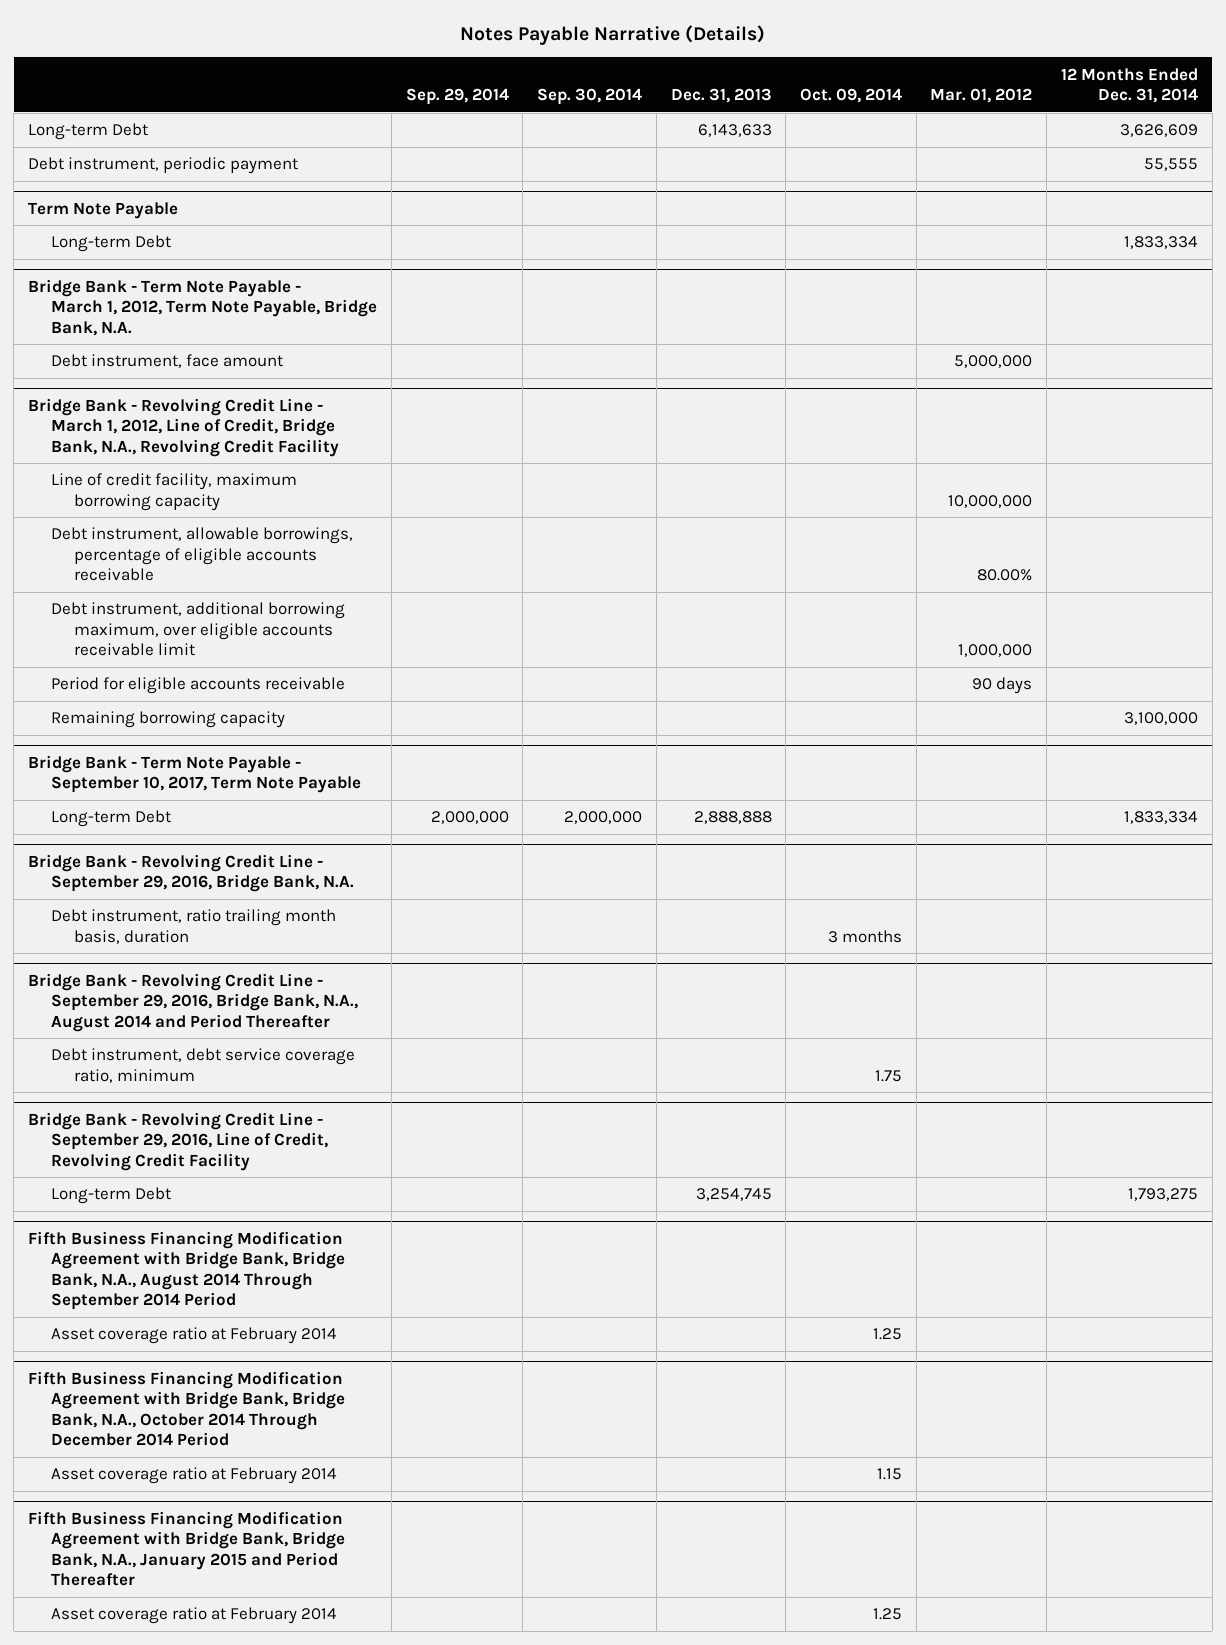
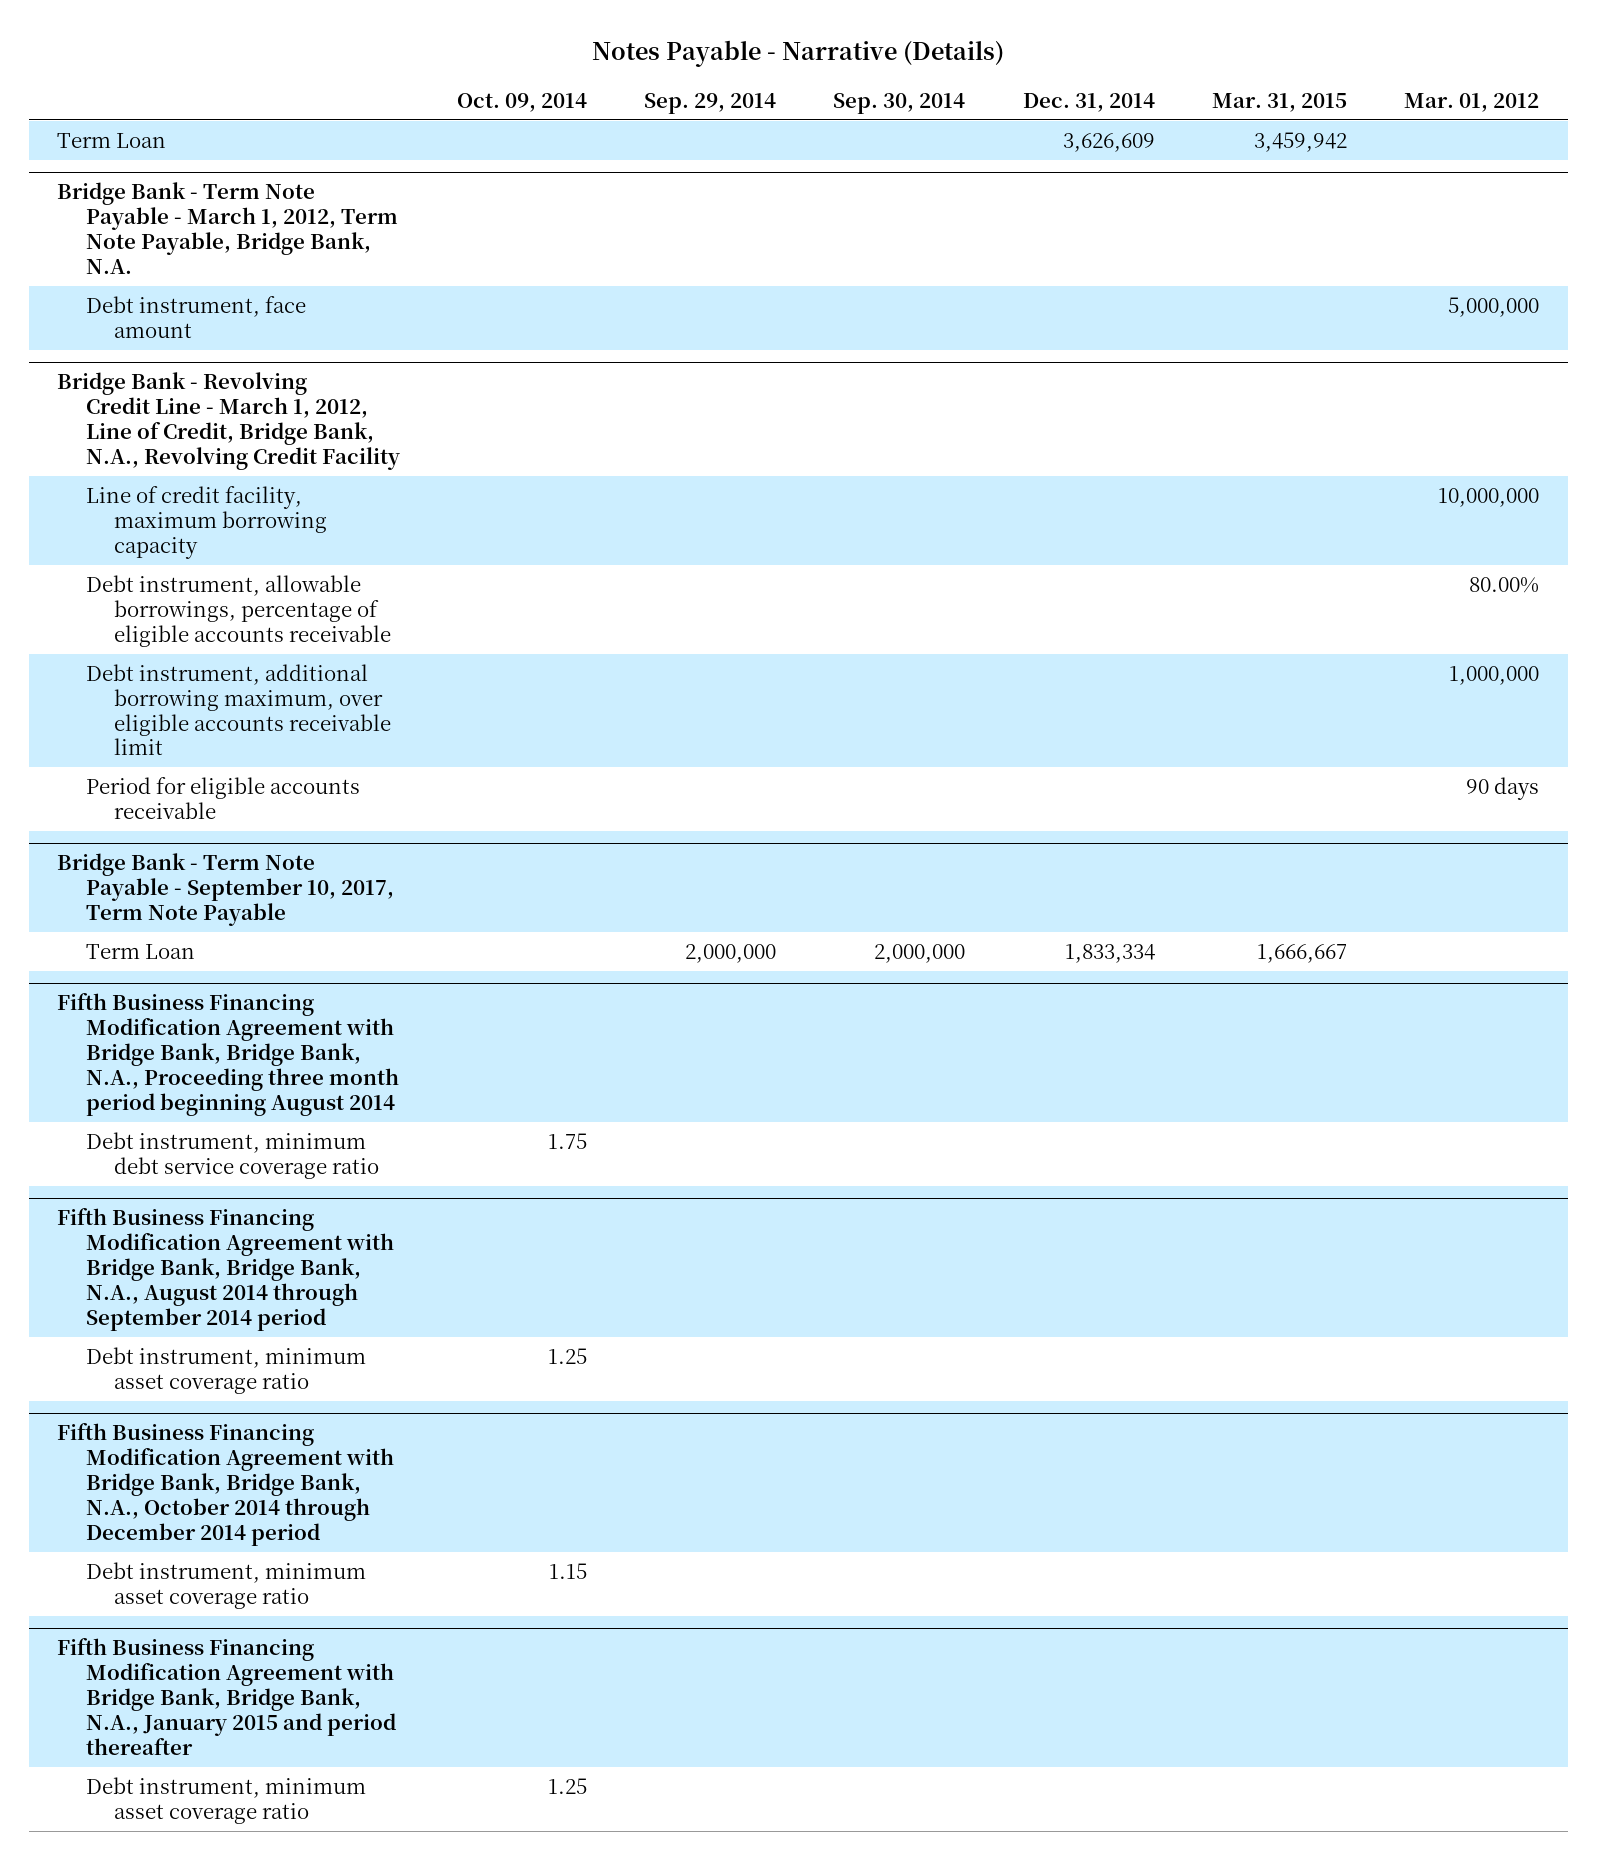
[460,25,766,46] Notes Payable Narrative (Details) -> [592,40,1005,68] Notes Payable - Narrative (Details)
[670,88,772,104] Dec. 31, 2013 -> none
[1060,67,1198,104] 12 Months Ended Dec. 31, 2014 -> none
none -> [1022,92,1155,112] Dec. 31, 2014
none -> [1212,92,1348,112] Mar. 31, 2015
[28,157,299,175] Debt instrument, periodic payment -> none
[28,201,179,219] Term Note Payable -> none
[51,235,172,253] Long-term Debt -> none
[28,123,149,141] Long-term Debt -> [57,132,167,148] Term Loan
[51,711,286,729] Remaining borrowing capacity -> none
[28,853,355,893] Bridge Bank - Revolving Credit Line - September 29, 2016, Bridge Bank, N.A. -> none
[51,909,337,944] Debt instrument, ratio trailing month basis, duration -> none
[28,972,359,1032] Bridge Bank - Revolving Credit Line - September 29, 2016, Bridge Bank, N.A., August 2014 and Period Thereafter -> none
[51,1048,356,1083] Debt instrument, debt service coverage ratio, minimum -> none
[28,1111,329,1171] Bridge Bank - Revolving Credit Line - September 29, 2016, Line of Credit, Revolving Credit Facility -> none
[51,1187,172,1205] Long-term Debt -> none
[51,810,172,828] Long-term Debt -> [85,943,195,959] Term Loan
none -> [57,993,399,1116] Fifth Business Financing Modification Agreement with Bridge Bank, Bridge Bank, N.A., Proceeding three month period beginning August 2014
none -> [85,1131,379,1179] Debt instrument, minimum debt service coverage ratio
[28,1230,346,1311] Fifth Business Financing Modification Agreement with Bridge Bank, Bridge Bank, N.A., August 2014 Through September 2014 Period -> [57,1208,394,1331] Fifth Business Financing Modification Agreement with Bridge Bank, Bridge Bank, N.A., August 2014 through September 2014 period
[51,1327,338,1345] Asset coverage ratio at February 2014 -> [85,1346,366,1394] Debt instrument, minimum asset coverage ratio
[28,1370,346,1447] Fifth Business Financing Modification Agreement with Bridge Bank, Bridge Bank, N.A., October 2014 Through December 2014 Period -> [57,1423,394,1546] Fifth Business Financing Modification Agreement with Bridge Bank, Bridge Bank, N.A., October 2014 through December 2014 period
[51,1467,338,1485] Asset coverage ratio at February 2014 -> [85,1561,366,1609] Debt instrument, minimum asset coverage ratio
[28,1510,346,1587] Fifth Business Financing Modification Agreement with Bridge Bank, Bridge Bank, N.A., January 2015 and Period Thereafter -> [57,1638,396,1755] Fifth Business Financing Modification Agreement with Bridge Bank, Bridge Bank, N.A., January 2015 and period thereafter
[51,1607,338,1625] Asset coverage ratio at February 2014 -> [85,1776,366,1824] Debt instrument, minimum asset coverage ratio

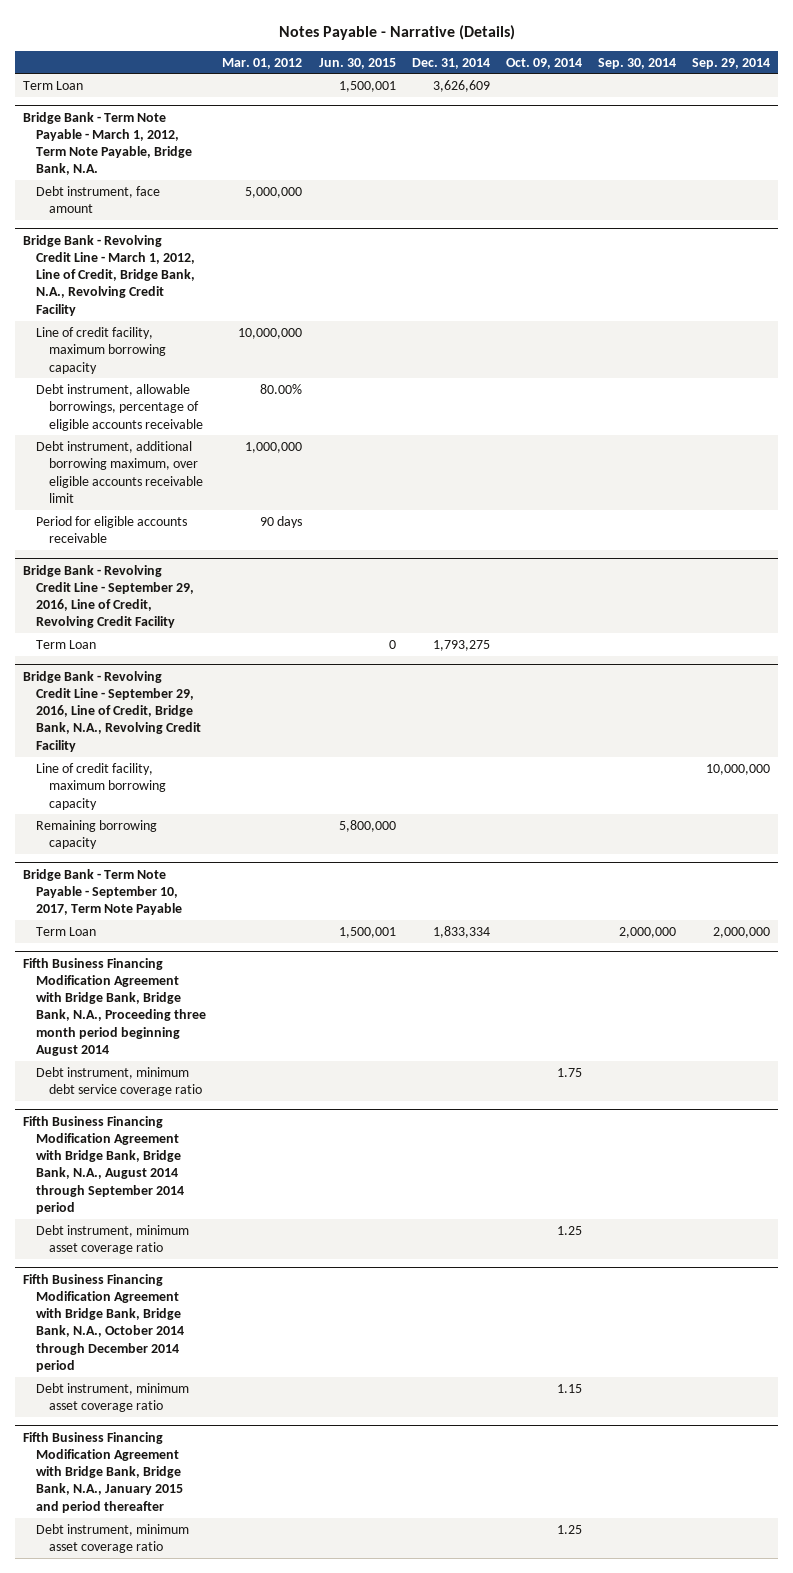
[1212,92,1348,112] Mar. 31, 2015 -> none
none -> [318,57,396,69] Jun. 30, 2015
none -> [23,564,195,629] Bridge Bank - Revolving Credit Line - September 29, 2016, Line of Credit, Revolving Credit Facility
none -> [36,639,97,649] Term Loan
none -> [23,670,202,752] Bridge Bank - Revolving Credit Line - September 29, 2016, Line of Credit, Bridge Bank, N.A., Revolving Credit Facility
none -> [36,762,167,810] Line of credit facility, maximum borrowing capacity
none -> [36,819,158,850] Remaining borrowing capacity

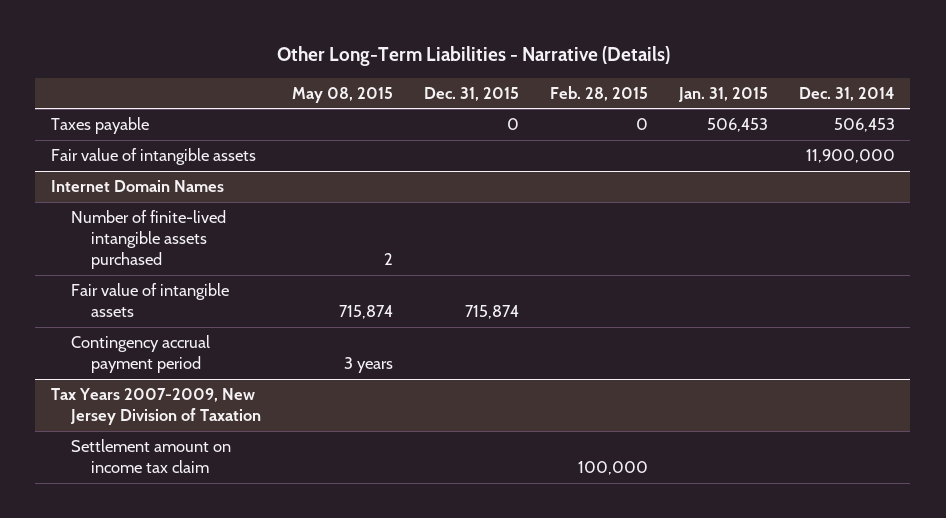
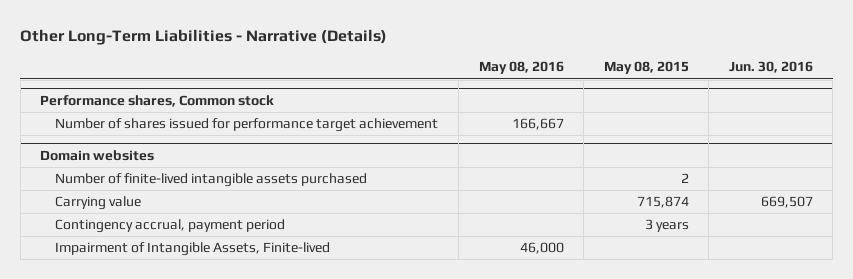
[424,86,520,101] Dec. 31, 2015 -> none
[549,85,648,101] Feb. 28, 2015 -> none
[677,86,768,102] Jan. 31, 2015 -> none
[798,86,895,101] Dec. 31, 2014 -> none
none -> [478,61,564,75] May 08, 2016
none -> [728,61,813,74] Jun. 30, 2016
[50,117,149,135] Taxes payable -> none
[50,148,256,166] Fair value of intangible assets -> none
none -> [40,94,275,107] Performance shares, Common stock
none -> [55,118,439,133] Number of shares issued for performance target achievement
[50,180,224,193] Internet Domain Names -> [40,149,155,161] Domain websites
[50,388,262,426] Tax Years 2007-2009, New Jersey Division of Taxation -> none
[71,439,232,474] Settlement amount on income tax claim -> none
[71,283,230,318] Fair value of intangible assets -> [55,196,142,211] Carrying value
[71,335,211,374] Contingency accrual payment period -> [55,219,286,234] Contingency accrual, payment period
none -> [55,242,331,257] Impairment of Intangible Assets, Finite-lived

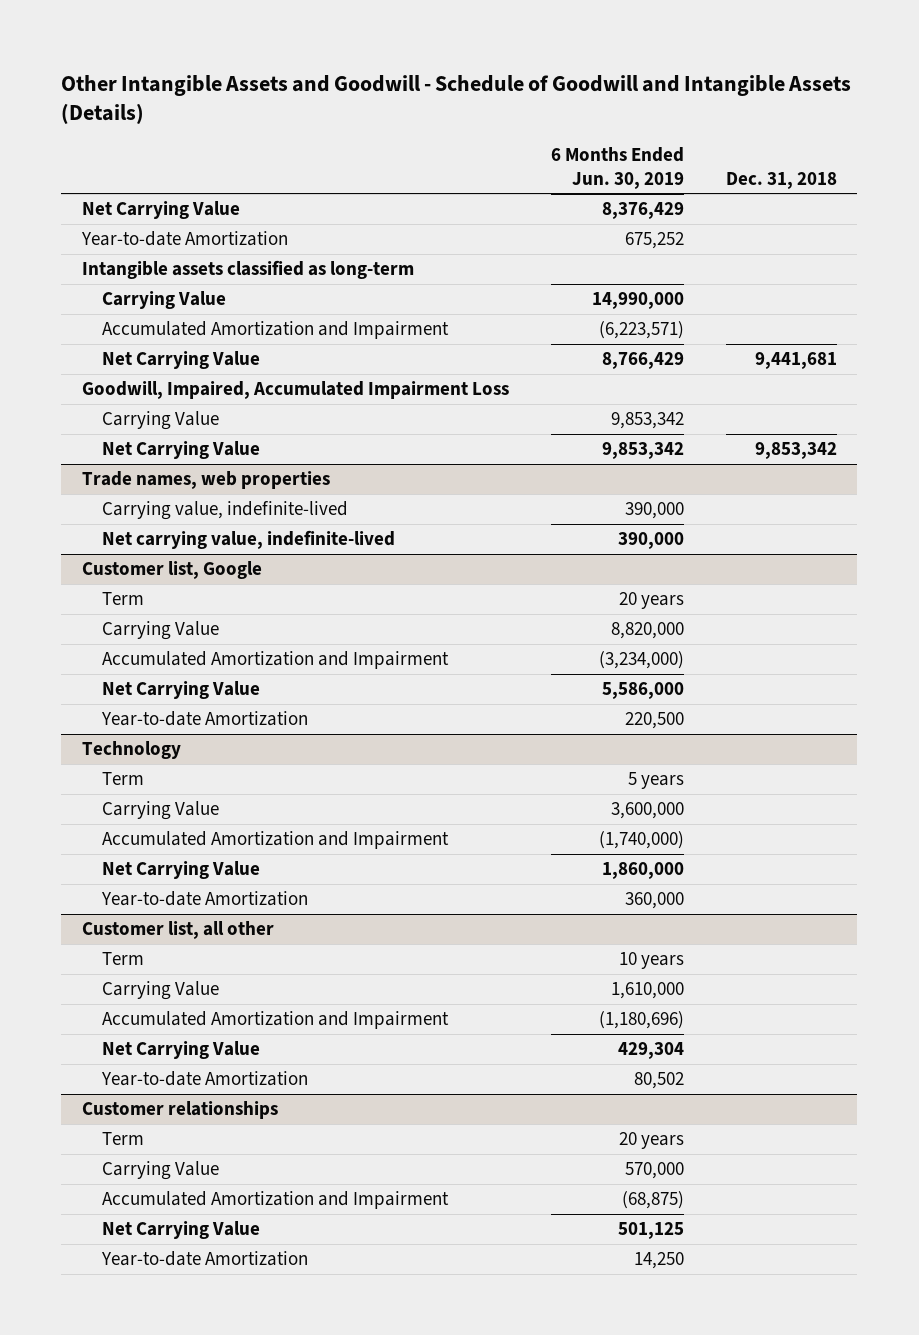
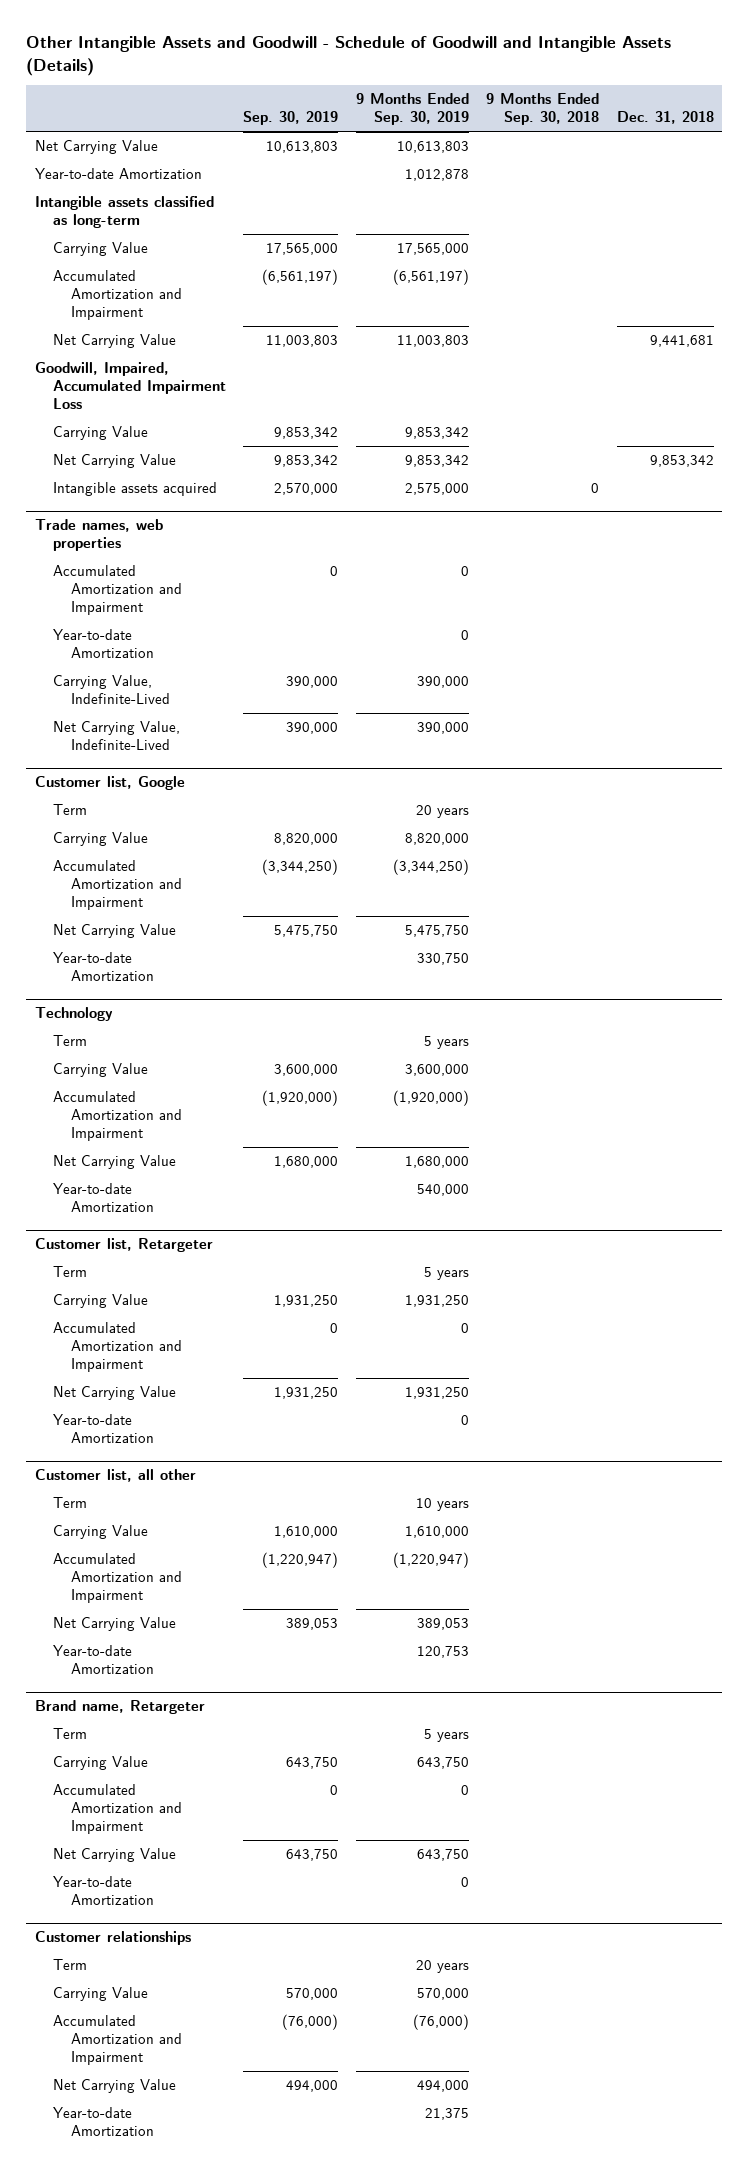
[550,146,684,189] 6 Months Ended Jun. 30, 2019 -> none
none -> [243,111,339,126] Sep. 30, 2019
none -> [355,93,469,126] 9 Months Ended Sep. 30, 2019
none -> [486,93,600,126] 9 Months Ended Sep. 30, 2018
none -> [52,481,217,496] Intangible assets acquired
none -> [52,564,183,616] Accumulated Amortization and Impairment
none -> [52,628,155,659] Year-to-date Amortization
[101,501,348,521] Carrying value, indefinite-lived -> [52,674,171,705] Carrying Value, Indefinite-Lived
[101,530,395,550] Net carrying value, indefinite-lived -> [52,720,180,751] Net Carrying Value, Indefinite-Lived
none -> [34,1237,213,1252] Customer list, Retargeter
none -> [52,1265,87,1277] Term
none -> [52,1293,148,1308] Carrying Value
none -> [52,1321,183,1373] Accumulated Amortization and Impairment
none -> [52,1385,176,1400] Net Carrying Value
none -> [52,1413,155,1444] Year-to-date Amortization
none -> [34,1699,205,1714] Brand name, Retargeter
none -> [52,1727,87,1739] Term
none -> [52,1755,148,1770] Carrying Value
none -> [52,1783,183,1835] Accumulated Amortization and Impairment
none -> [52,1847,176,1862] Net Carrying Value
none -> [52,1875,155,1906] Year-to-date Amortization

